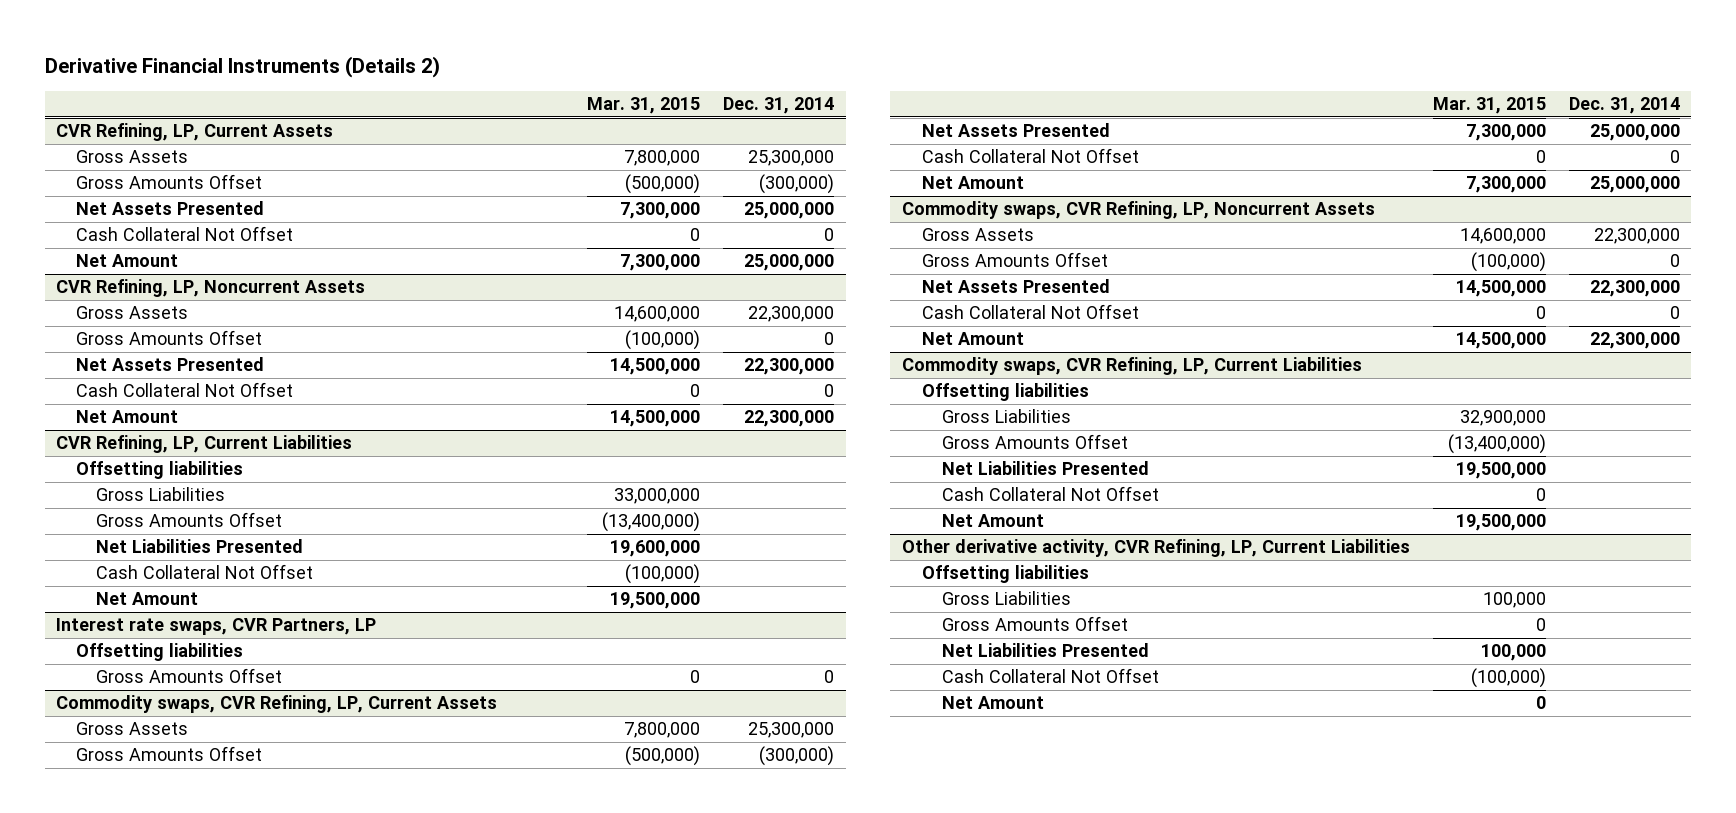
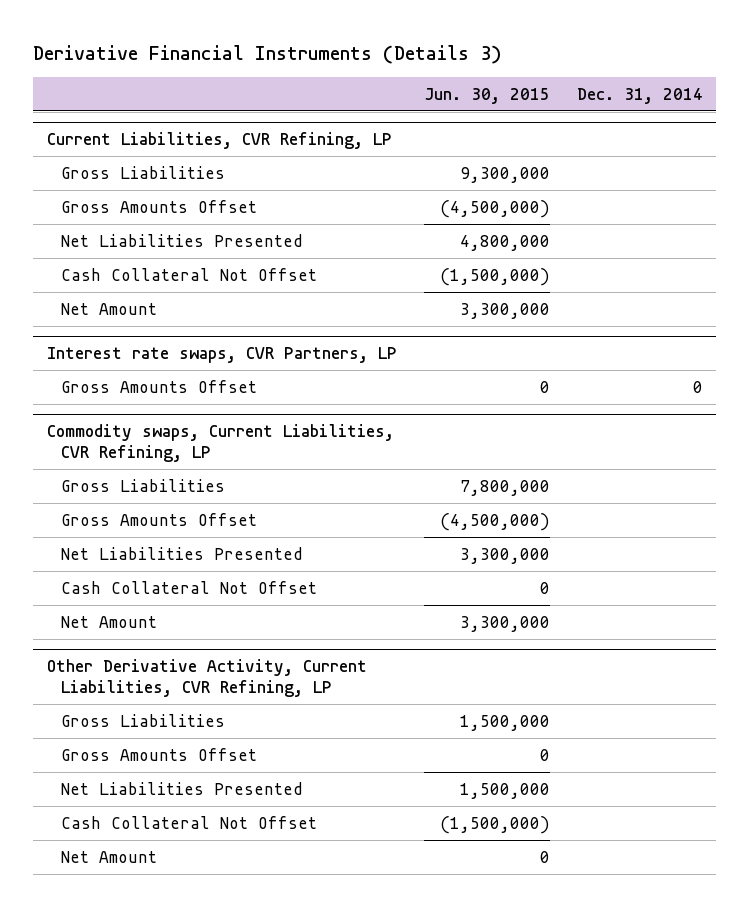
[44,55,440,78] Derivative Financial Instruments (Details 2) -> [33,44,503,64] Derivative Financial Instruments (Details 3)
[587,96,701,114] Mar. 31, 2015 -> none
none -> [423,87,550,104] Jun. 30, 2015
[56,123,334,142] CVR Refining, LP, Current Assets -> none
[76,150,189,164] Gross Assets -> none
[76,174,263,190] Gross Amounts Offset -> none
[76,201,265,216] Net Assets Presented -> none
[76,226,294,242] Cash Collateral Not Offset -> none
[76,254,179,268] Net Amount -> none
[56,279,366,298] CVR Refining, LP, Noncurrent Assets -> none
[76,306,189,320] Gross Assets -> none
[76,330,263,346] Gross Amounts Offset -> none
[76,357,265,372] Net Assets Presented -> none
[76,382,294,398] Cash Collateral Not Offset -> none
[76,410,179,424] Net Amount -> none
[76,461,244,480] Offsetting liabilities -> none
[56,435,353,454] CVR Refining, LP, Current Liabilities -> [46,132,392,150] Current Liabilities, CVR Refining, LP
[76,643,244,662] Offsetting liabilities -> none
[56,695,498,714] Commodity swaps, CVR Refining, LP, Current Assets -> none
[76,722,189,736] Gross Assets -> none
[76,746,263,762] Gross Amounts Offset -> none
[921,123,1110,138] Net Assets Presented -> none
[921,148,1139,164] Cash Collateral Not Offset -> none
[921,176,1024,190] Net Amount -> none
[901,201,1375,220] Commodity swaps, CVR Refining, LP, Noncurrent Assets -> none
[921,228,1034,242] Gross Assets -> none
[921,252,1108,268] Gross Amounts Offset -> none
[921,279,1110,294] Net Assets Presented -> none
[921,304,1139,320] Cash Collateral Not Offset -> none
[921,332,1024,346] Net Amount -> none
[921,383,1089,402] Offsetting liabilities -> none
[901,357,1362,376] Commodity swaps, CVR Refining, LP, Current Liabilities -> [46,424,394,462] Commodity swaps, Current Liabilities, CVR Refining, LP
[921,565,1089,584] Offsetting liabilities -> none
[901,539,1410,558] Other derivative activity, CVR Refining, LP, Current Liabilities -> [46,659,367,697] Other Derivative Activity, Current Liabilities, CVR Refining, LP

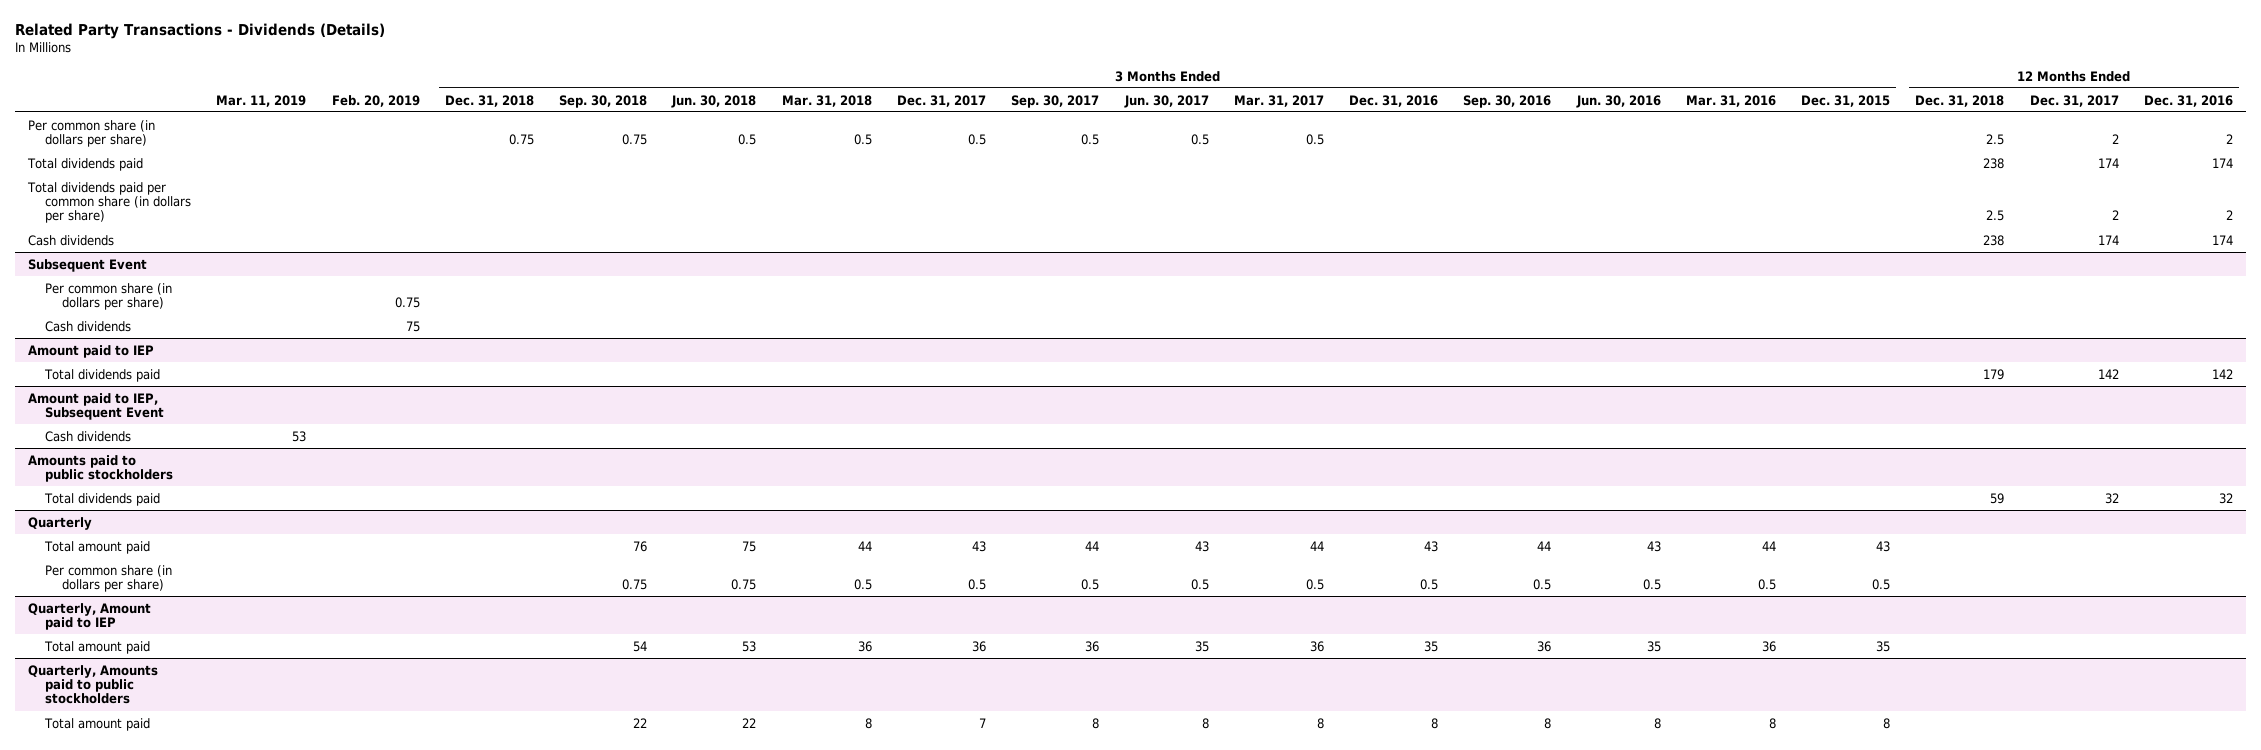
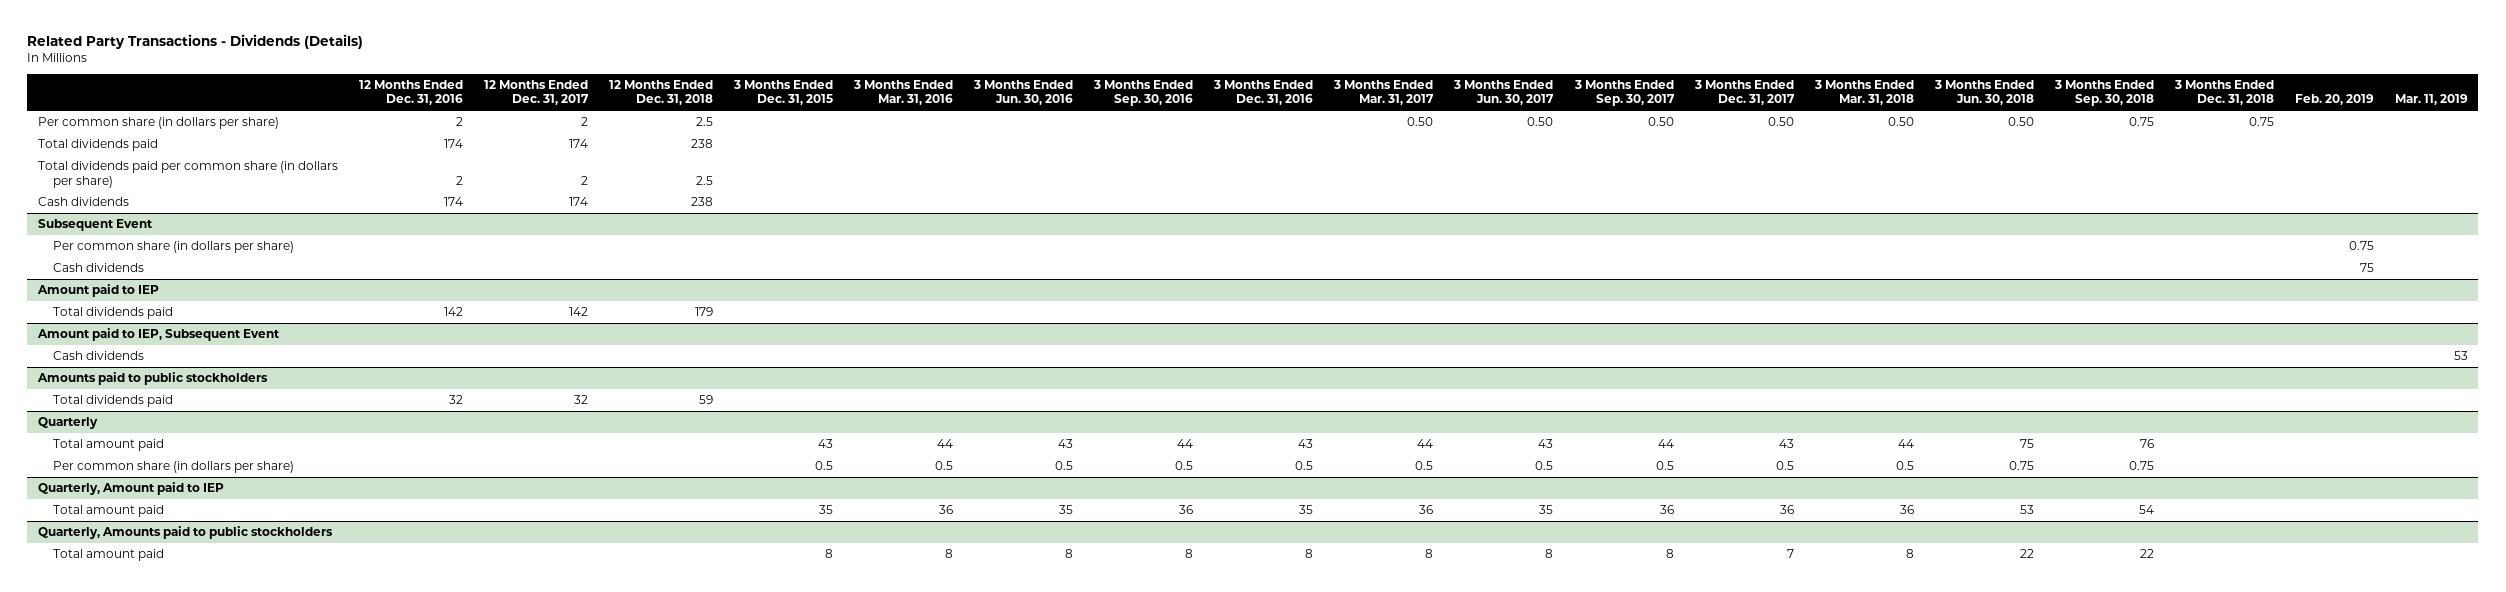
[738,133,757,145] 0.5 -> [2007,117,2034,127] 0.50
[853,133,872,145] 0.5 -> [1887,117,1914,127] 0.50
[967,133,986,145] 0.5 -> [1767,117,1794,127] 0.50
[1081,133,1100,145] 0.5 -> [1647,117,1674,127] 0.50
[1190,133,1209,145] 0.5 -> [1527,117,1554,127] 0.50
[1305,133,1324,145] 0.5 -> [1407,117,1434,127] 0.50

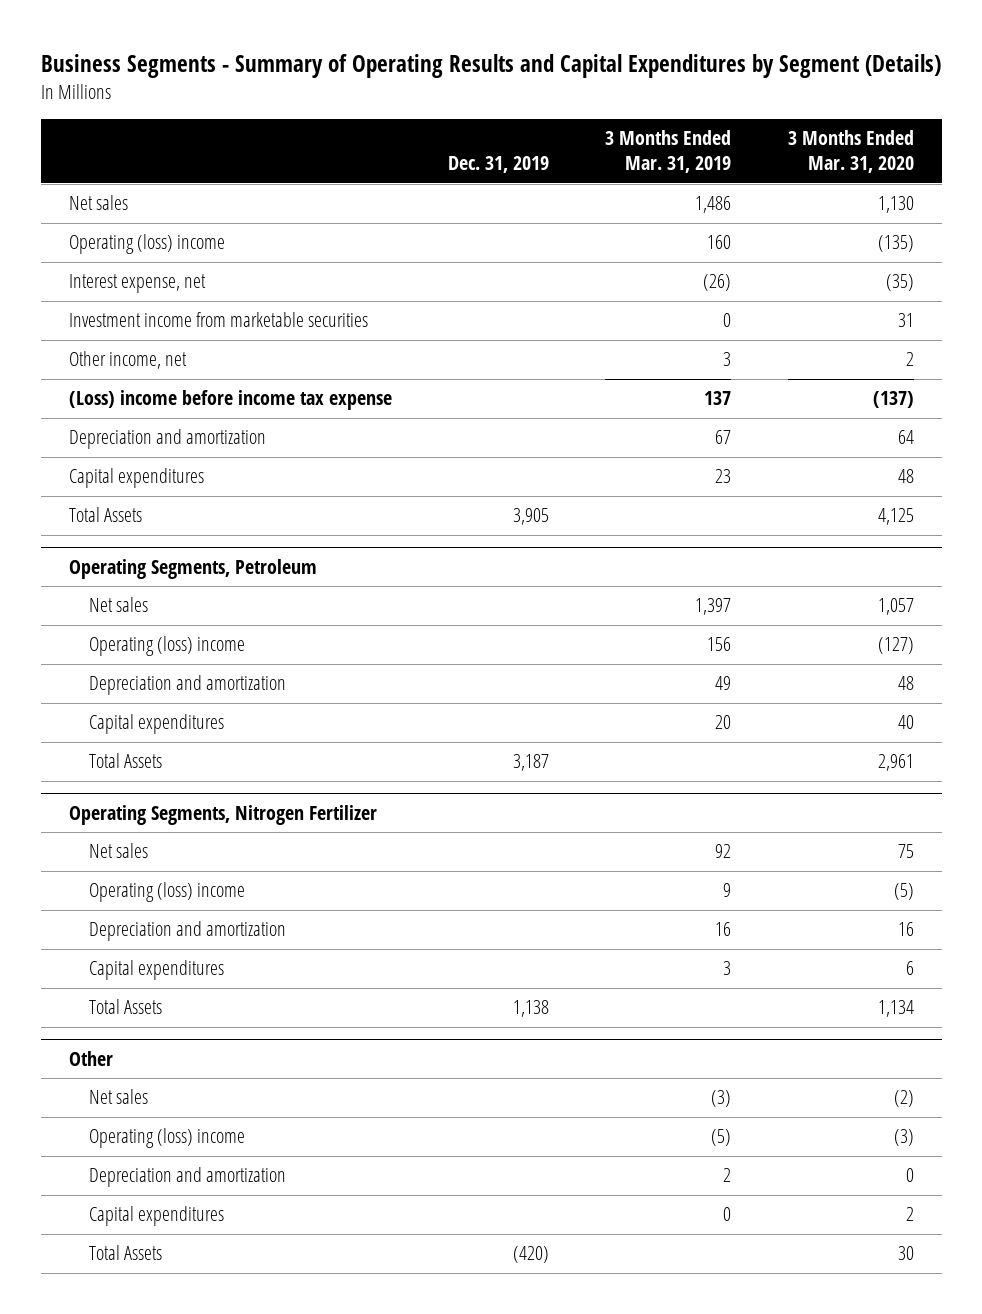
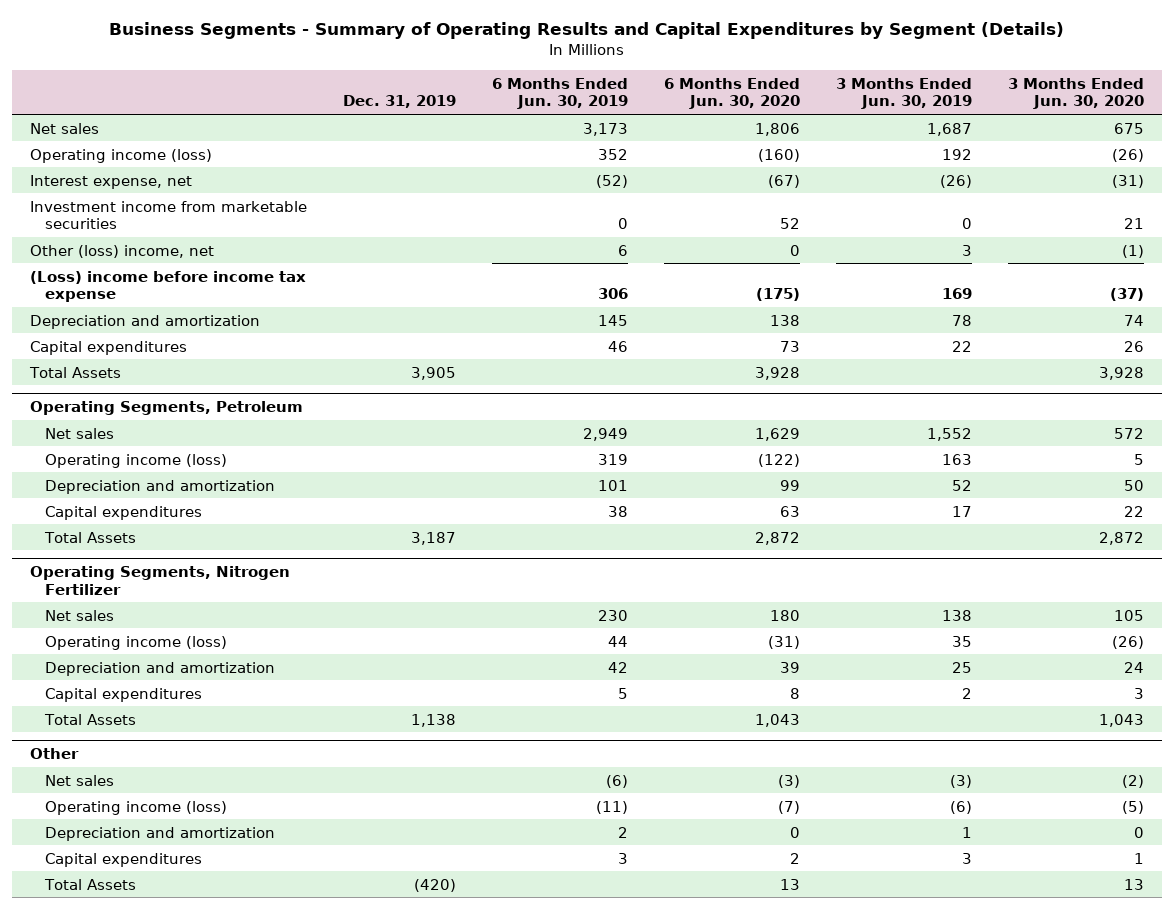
[605,130,732,174] 3 Months Ended Mar. 31, 2019 -> none
[787,130,914,174] 3 Months Ended Mar. 31, 2020 -> none
none -> [492,77,629,110] 6 Months Ended Jun. 30, 2019
none -> [663,77,800,110] 6 Months Ended Jun. 30, 2020
none -> [835,77,972,110] 3 Months Ended Jun. 30, 2019
none -> [1007,77,1144,110] 3 Months Ended Jun. 30, 2020
[68,234,225,255] Operating (loss) income -> [30,148,213,163] Operating income (loss)
[68,351,187,370] Other income, net -> [30,244,215,258] Other (loss) income, net
[89,636,246,657] Operating (loss) income -> [45,453,228,468] Operating income (loss)
[89,882,246,903] Operating (loss) income -> [45,635,228,650] Operating income (loss)
[89,1128,246,1149] Operating (loss) income -> [45,800,228,815] Operating income (loss)

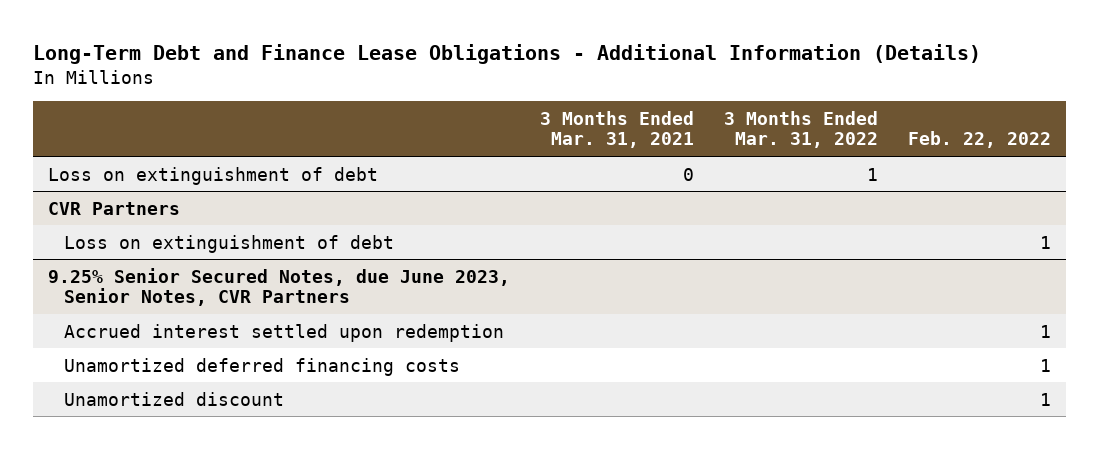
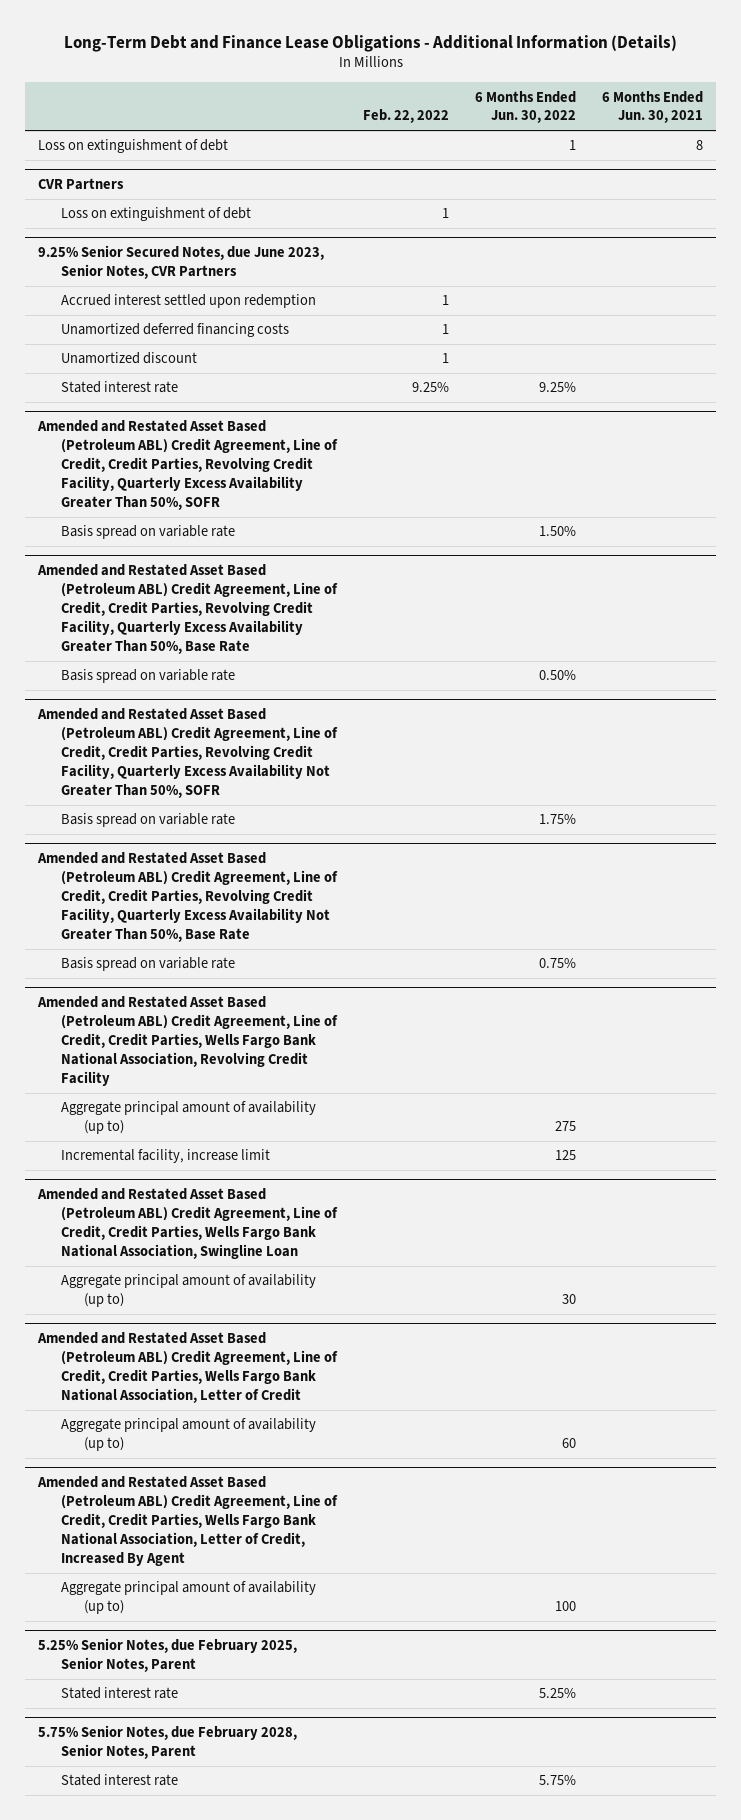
[539,110,694,149] 3 Months Ended Mar. 31, 2021 -> none
[724,110,879,149] 3 Months Ended Mar. 31, 2022 -> none
none -> [474,90,576,124] 6 Months Ended Jun. 30, 2022
none -> [602,90,704,124] 6 Months Ended Jun. 30, 2021
none -> [60,381,178,394] Stated interest rate
none -> [37,419,338,510] Amended and Restated Asset Based (Petroleum ABL) Credit Agreement, Line of Credit, Credit Parties, Revolving Credit Facility, Quarterly Excess Availability Greater Than 50%, SOFR
none -> [60,525,235,540] Basis spread on variable rate
none -> [37,563,338,654] Amended and Restated Asset Based (Petroleum ABL) Credit Agreement, Line of Credit, Credit Parties, Revolving Credit Facility, Quarterly Excess Availability Greater Than 50%, Base Rate
none -> [60,669,235,684] Basis spread on variable rate
none -> [37,707,338,798] Amended and Restated Asset Based (Petroleum ABL) Credit Agreement, Line of Credit, Credit Parties, Revolving Credit Facility, Quarterly Excess Availability Not Greater Than 50%, SOFR
none -> [60,813,235,828] Basis spread on variable rate
none -> [37,851,338,942] Amended and Restated Asset Based (Petroleum ABL) Credit Agreement, Line of Credit, Credit Parties, Revolving Credit Facility, Quarterly Excess Availability Not Greater Than 50%, Base Rate
none -> [60,957,235,972] Basis spread on variable rate
none -> [37,995,338,1086] Amended and Restated Asset Based (Petroleum ABL) Credit Agreement, Line of Credit, Credit Parties, Wells Fargo Bank National Association, Revolving Credit Facility
none -> [60,1101,316,1135] Aggregate principal amount of availability (up to)
none -> [60,1149,270,1164] Incremental facility, increase limit
none -> [37,1187,338,1259] Amended and Restated Asset Based (Petroleum ABL) Credit Agreement, Line of Credit, Credit Parties, Wells Fargo Bank National Association, Swingline Loan
none -> [60,1274,316,1308] Aggregate principal amount of availability (up to)
none -> [37,1331,338,1403] Amended and Restated Asset Based (Petroleum ABL) Credit Agreement, Line of Credit, Credit Parties, Wells Fargo Bank National Association, Letter of Credit
none -> [60,1418,316,1452] Aggregate principal amount of availability (up to)
none -> [37,1475,338,1566] Amended and Restated Asset Based (Petroleum ABL) Credit Agreement, Line of Credit, Credit Parties, Wells Fargo Bank National Association, Letter of Credit, Increased By Agent
none -> [60,1581,316,1615] Aggregate principal amount of availability (up to)
none -> [38,1637,298,1672] 5.25% Senior Notes, due February 2025, Senior Notes, Parent
none -> [60,1687,178,1700] Stated interest rate
none -> [38,1724,298,1759] 5.75% Senior Notes, due February 2028, Senior Notes, Parent
none -> [60,1774,178,1787] Stated interest rate

